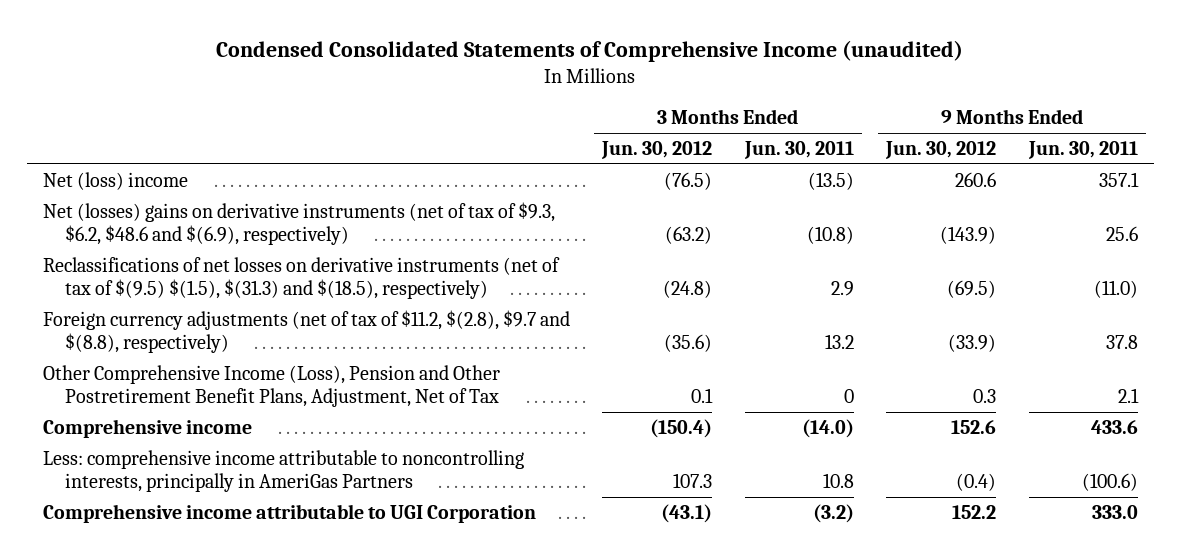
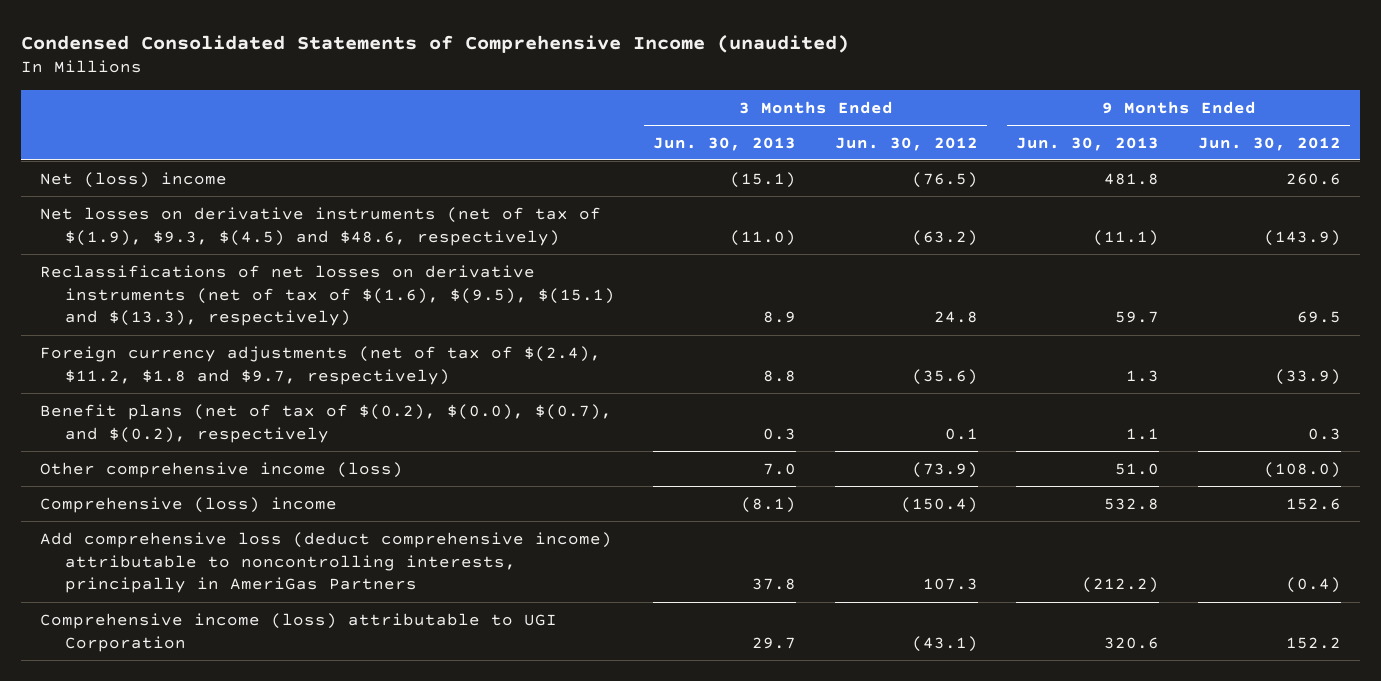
[743,140,854,159] Jun. 30, 2011 -> none
[1027,140,1138,159] Jun. 30, 2011 -> none
none -> [653,136,797,151] Jun. 30, 2013
none -> [1016,136,1160,151] Jun. 30, 2013
[43,201,556,246] Net (losses) gains on derivative instruments (net of tax of $9.3, $6.2, $48.6 and $(6.9), respectively) -> [40,206,602,246] Net losses on derivative instruments (net of tax of $(1.9), $9.3, $(4.5) and $48.6, respectively)
[43,256,561,300] Reclassifications of net losses on derivative instruments (net of tax of $(9.5) $(1.5), $(31.3) and $(18.5), respectively) -> [40,264,615,327] Reclassifications of net losses on derivative instruments (net of tax of $(1.6), $(9.5), $(15.1) and $(13.3), respectively)
[663,280,713,299] (24.8) -> [933,311,978,324] 24.8
[947,280,997,299] (69.5) -> [1296,311,1341,324] 69.5
[43,309,571,354] Foreign currency adjustments (net of tax of $11.2, $(2.8), $9.7 and $(8.8), respectively) -> [40,345,602,385] Foreign currency adjustments (net of tax of $(2.4), $11.2, $1.8 and $9.7, respectively)
[43,364,501,408] Other Comprehensive Income (Loss), Pension and Other Postretirement Benefit Plans, Adjustment, Net of Tax -> [40,403,613,443] Benefit plans (net of tax of $(0.2), $(0.0), $(0.7), and $(0.2), respectively
none -> [40,461,404,478] Other comprehensive income (loss)
[43,418,253,438] Comprehensive income -> [40,496,338,513] Comprehensive (loss) income
[43,449,525,493] Less: comprehensive income attributable to noncontrolling interests, principally in AmeriGas Partners -> [40,531,613,594] Add comprehensive loss (deduct comprehensive income) attributable to noncontrolling interests, principally in AmeriGas Partners
[43,503,537,523] Comprehensive income attributable to UGI Corporation -> [40,612,558,652] Comprehensive income (loss) attributable to UGI Corporation

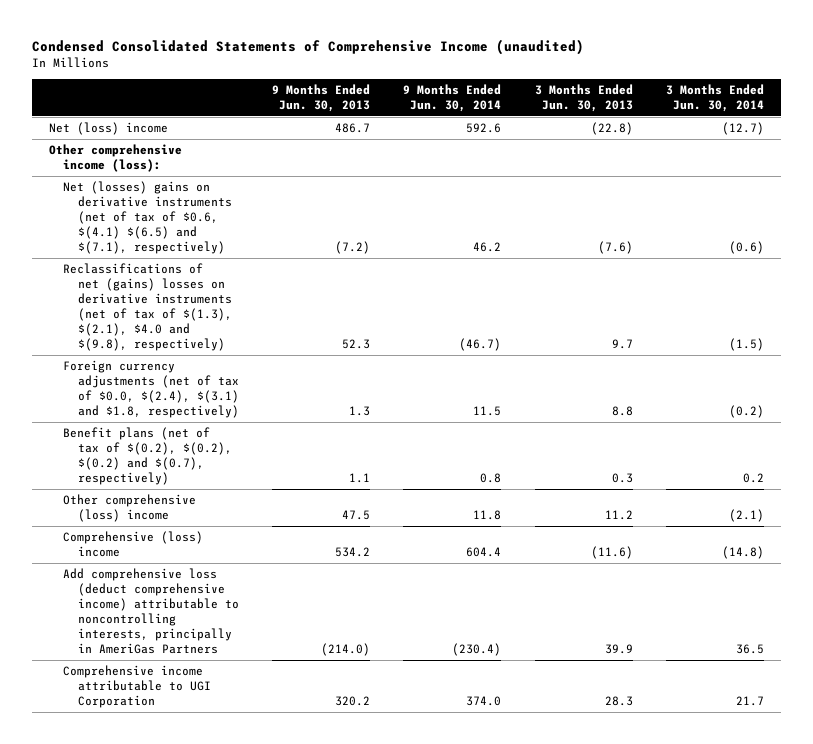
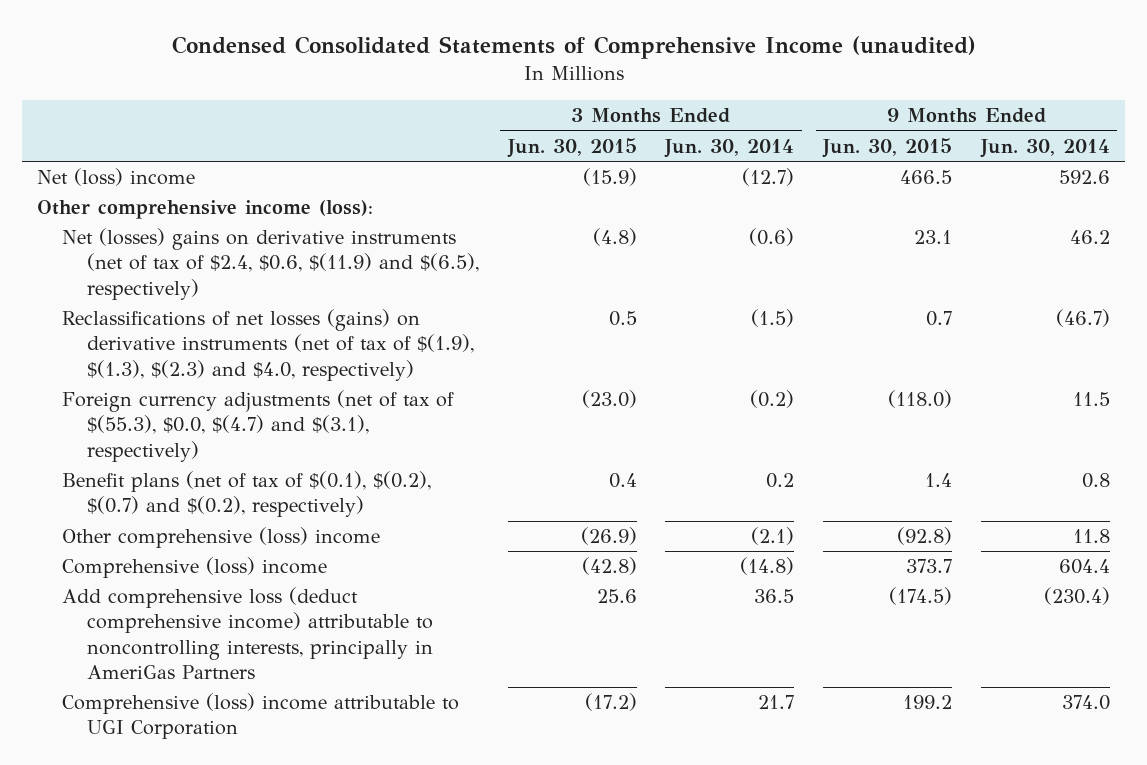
[272,83,371,112] 9 Months Ended Jun. 30, 2013 -> none
[534,83,633,112] 3 Months Ended Jun. 30, 2013 -> none
none -> [506,137,637,158] Jun. 30, 2015
none -> [822,137,953,158] Jun. 30, 2015
[63,181,232,255] Net (losses) gains on derivative instruments (net of tax of $0.6, $(4.1) $(6.5) and $(7.1), respectively) -> [61,228,479,300] Net (losses) gains on derivative instruments (net of tax of $2.4, $0.6, $(11.9) and $(6.5), respectively)
[63,263,232,352] Reclassifications of net (gains) losses on derivative instruments (net of tax of $(1.3), $(2.1), $4.0 and $(9.8), respectively) -> [61,309,474,381] Reclassifications of net losses (gains) on derivative instruments (net of tax of $(1.9), $(1.3), $(2.3) and $4.0, respectively)
[63,360,239,419] Foreign currency adjustments (net of tax of $0.0, $(2.4), $(3.1) and $1.8, respectively) -> [61,390,454,462] Foreign currency adjustments (net of tax of $(55.3), $0.0, $(4.7) and $(3.1), respectively)
[63,427,232,486] Benefit plans (net of tax of $(0.2), $(0.2), $(0.2) and $(0.7), respectively) -> [61,471,431,518] Benefit plans (net of tax of $(0.1), $(0.2), $(0.7) and $(0.2), respectively)
[63,665,211,709] Comprehensive income attributable to UGI Corporation -> [61,693,459,740] Comprehensive (loss) income attributable to UGI Corporation

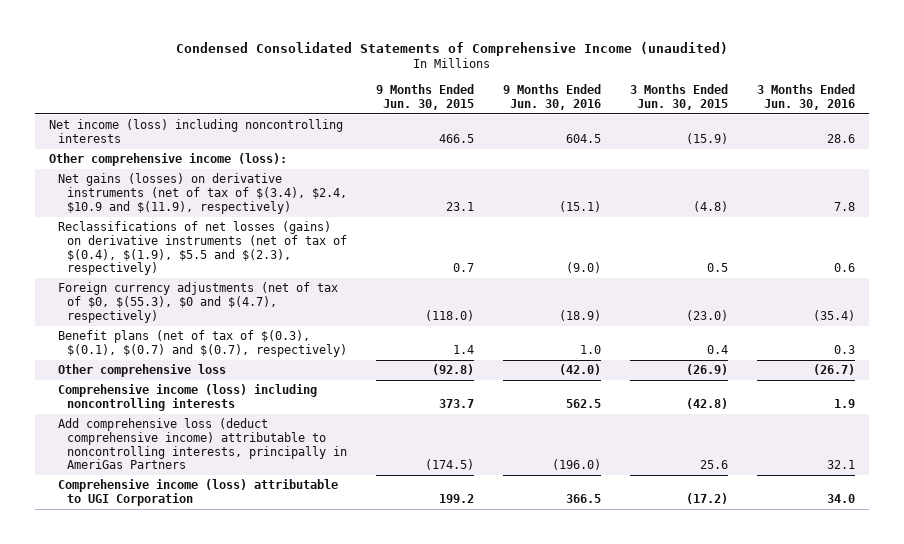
[664,138,795,158] Jun. 30, 2014 -> none
[980,138,1111,158] Jun. 30, 2014 -> none
none -> [503,83,602,110] 9 Months Ended Jun. 30, 2016
none -> [756,83,855,110] 3 Months Ended Jun. 30, 2016
[36,168,195,187] Net (loss) income -> [49,119,344,144] Net income (loss) including noncontrolling interests
[61,228,479,300] Net (losses) gains on derivative instruments (net of tax of $2.4, $0.6, $(11.9) and $(6.5), respectively) -> [58,173,348,214] Net gains (losses) on derivative instruments (net of tax of $(3.4), $2.4, $10.9 and $(11.9), respectively)
[61,309,474,381] Reclassifications of net losses (gains) on derivative instruments (net of tax of $(1.9), $(1.3), $(2.3) and $4.0, respectively) -> [58,221,348,276] Reclassifications of net losses (gains) on derivative instruments (net of tax of $(0.4), $(1.9), $5.5 and $(2.3), respectively)
[61,390,454,462] Foreign currency adjustments (net of tax of $(55.3), $0.0, $(4.7) and $(3.1), respectively) -> [58,282,339,323] Foreign currency adjustments (net of tax of $0, $(55.3), $0 and $(4.7), respectively)
[61,471,431,518] Benefit plans (net of tax of $(0.1), $(0.2), $(0.7) and $(0.2), respectively) -> [58,330,348,358] Benefit plans (net of tax of $(0.3), $(0.1), $(0.7) and $(0.7), respectively)
[61,527,380,549] Other comprehensive (loss) income -> [58,364,227,378] Other comprehensive loss
[61,557,327,579] Comprehensive (loss) income -> [58,384,318,412] Comprehensive income (loss) including noncontrolling interests
[61,693,459,740] Comprehensive (loss) income attributable to UGI Corporation -> [58,479,339,507] Comprehensive income (loss) attributable to UGI Corporation

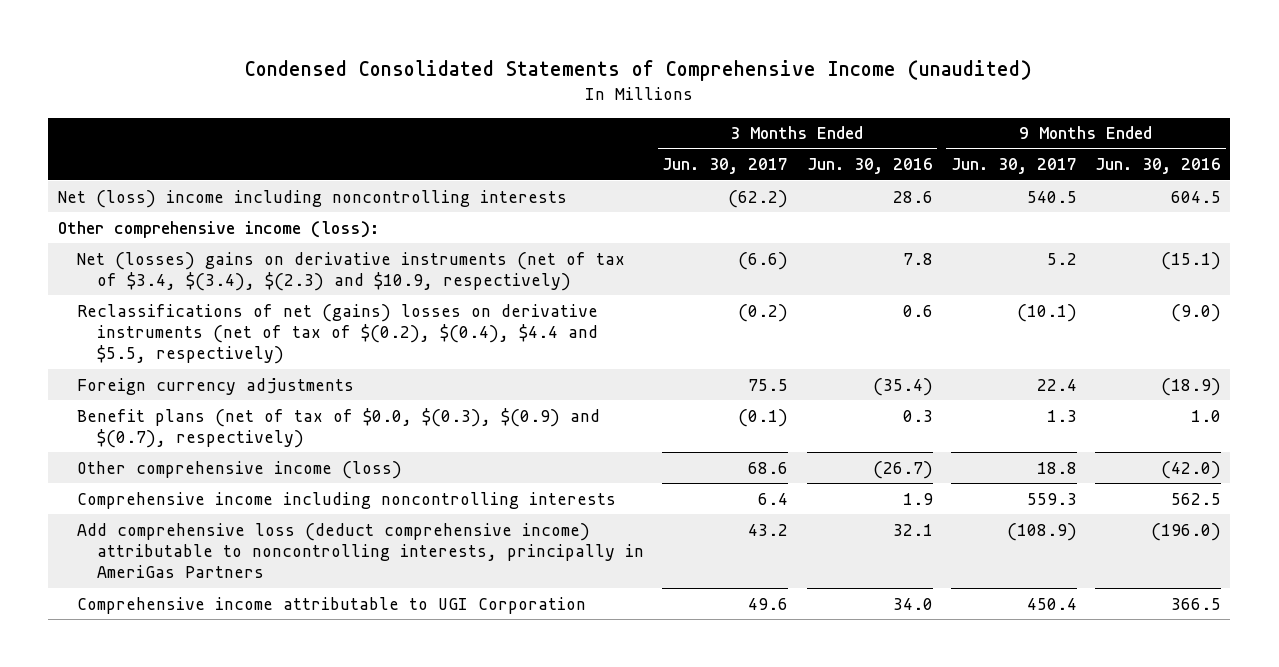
[376,83,475,110] 9 Months Ended Jun. 30, 2015 -> none
[630,83,729,110] 3 Months Ended Jun. 30, 2015 -> none
none -> [662,158,789,175] Jun. 30, 2017
none -> [950,158,1077,175] Jun. 30, 2017
[49,119,344,144] Net income (loss) including noncontrolling interests -> [57,189,567,208] Net (loss) income including noncontrolling interests
[58,173,348,214] Net gains (losses) on derivative instruments (net of tax of $(3.4), $2.4, $10.9 and $(11.9), respectively) -> [77,251,626,291] Net (losses) gains on derivative instruments (net of tax of $3.4, $(3.4), $(2.3) and $10.9, respectively)
[58,221,348,276] Reclassifications of net losses (gains) on derivative instruments (net of tax of $(0.4), $(1.9), $5.5 and $(2.3), respectively) -> [77,303,599,365] Reclassifications of net (gains) losses on derivative instruments (net of tax of $(0.2), $(0.4), $4.4 and $5.5, respectively)
[58,282,339,323] Foreign currency adjustments (net of tax of $0, $(55.3), $0 and $(4.7), respectively) -> [77,377,355,395] Foreign currency adjustments
[58,330,348,358] Benefit plans (net of tax of $(0.3), $(0.1), $(0.7) and $(0.7), respectively) -> [77,407,601,448] Benefit plans (net of tax of $0.0, $(0.3), $(0.9) and $(0.7), respectively)
[58,364,227,378] Other comprehensive loss -> [77,460,403,479] Other comprehensive income (loss)
[58,384,318,412] Comprehensive income (loss) including noncontrolling interests -> [77,491,617,509] Comprehensive income including noncontrolling interests
[58,479,339,507] Comprehensive income (loss) attributable to UGI Corporation -> [77,596,587,614] Comprehensive income attributable to UGI Corporation

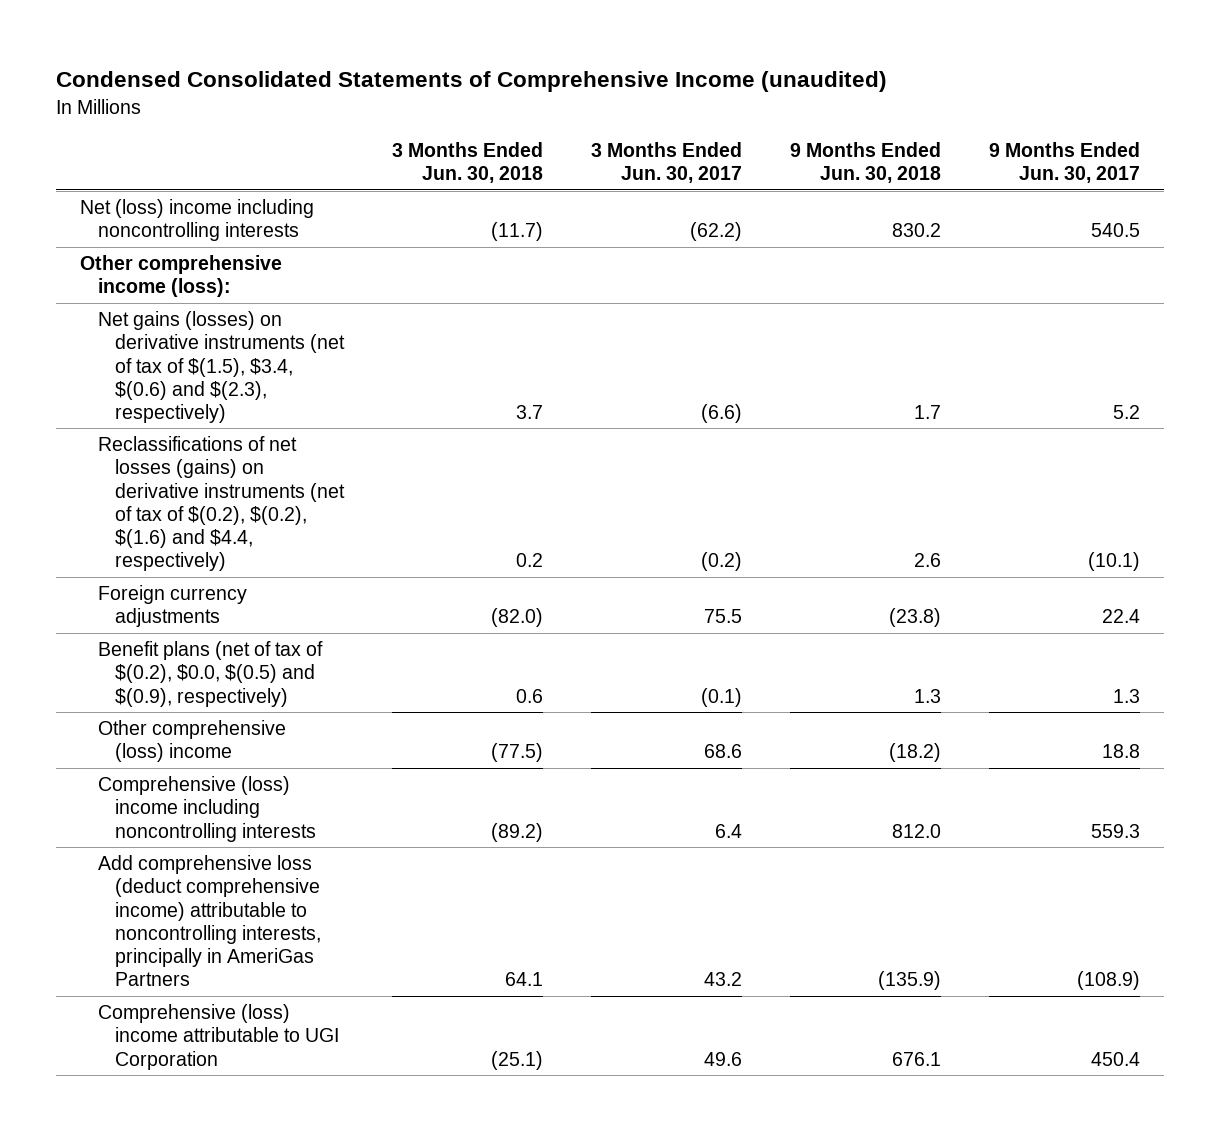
[806,158,933,175] Jun. 30, 2016 -> none
[1095,158,1222,175] Jun. 30, 2016 -> none
none -> [391,141,543,183] 3 Months Ended Jun. 30, 2018
none -> [789,141,941,183] 9 Months Ended Jun. 30, 2018
[77,251,626,291] Net (losses) gains on derivative instruments (net of tax of $3.4, $(3.4), $(2.3) and $10.9, respectively) -> [97,311,345,423] Net gains (losses) on derivative instruments (net of tax of $(1.5), $3.4, $(0.6) and $(2.3), respectively)
[77,303,599,365] Reclassifications of net (gains) losses on derivative instruments (net of tax of $(0.2), $(0.4), $4.4 and $5.5, respectively) -> [97,436,345,571] Reclassifications of net losses (gains) on derivative instruments (net of tax of $(0.2), $(0.2), $(1.6) and $4.4, respectively)
[77,407,601,448] Benefit plans (net of tax of $0.0, $(0.3), $(0.9) and $(0.7), respectively) -> [97,641,323,707] Benefit plans (net of tax of $(0.2), $0.0, $(0.5) and $(0.9), respectively)
[77,460,403,479] Other comprehensive income (loss) -> [97,720,286,763] Other comprehensive (loss) income
[77,491,617,509] Comprehensive income including noncontrolling interests -> [97,776,316,842] Comprehensive (loss) income including noncontrolling interests
[77,596,587,614] Comprehensive income attributable to UGI Corporation -> [97,1004,339,1070] Comprehensive (loss) income attributable to UGI Corporation

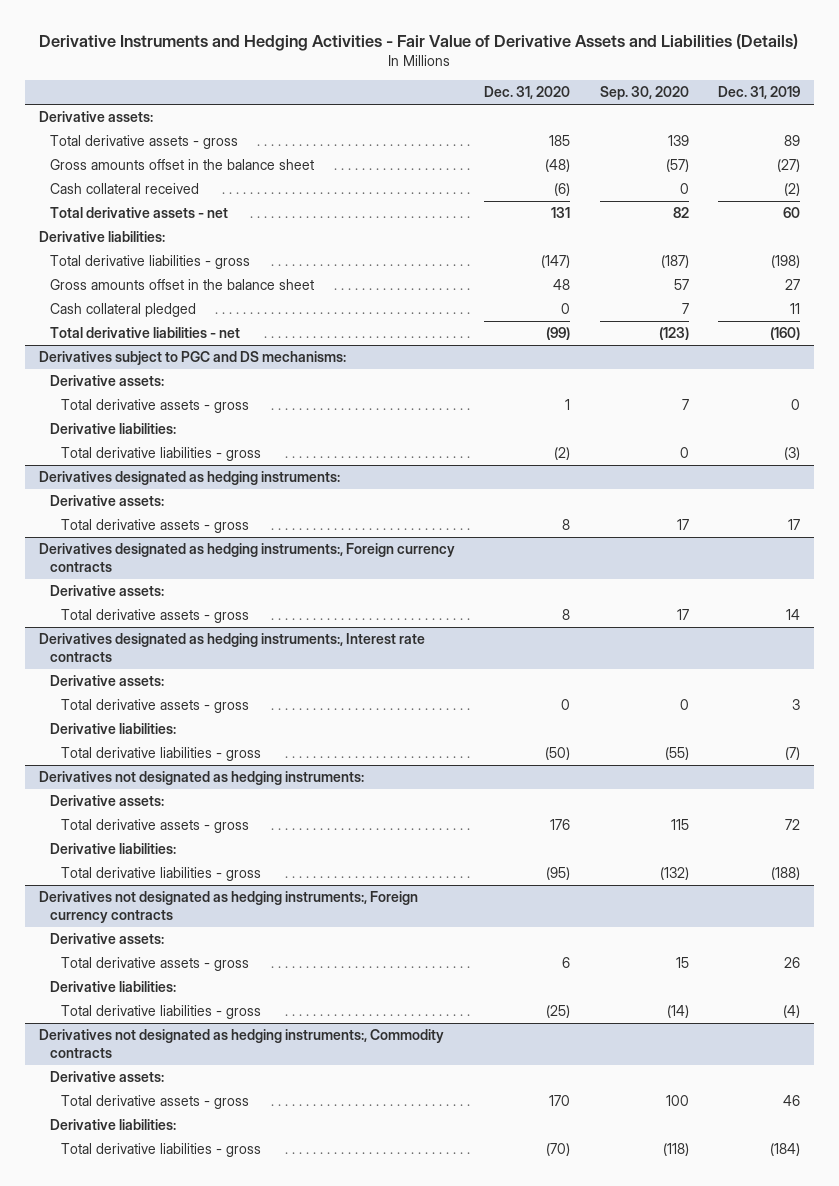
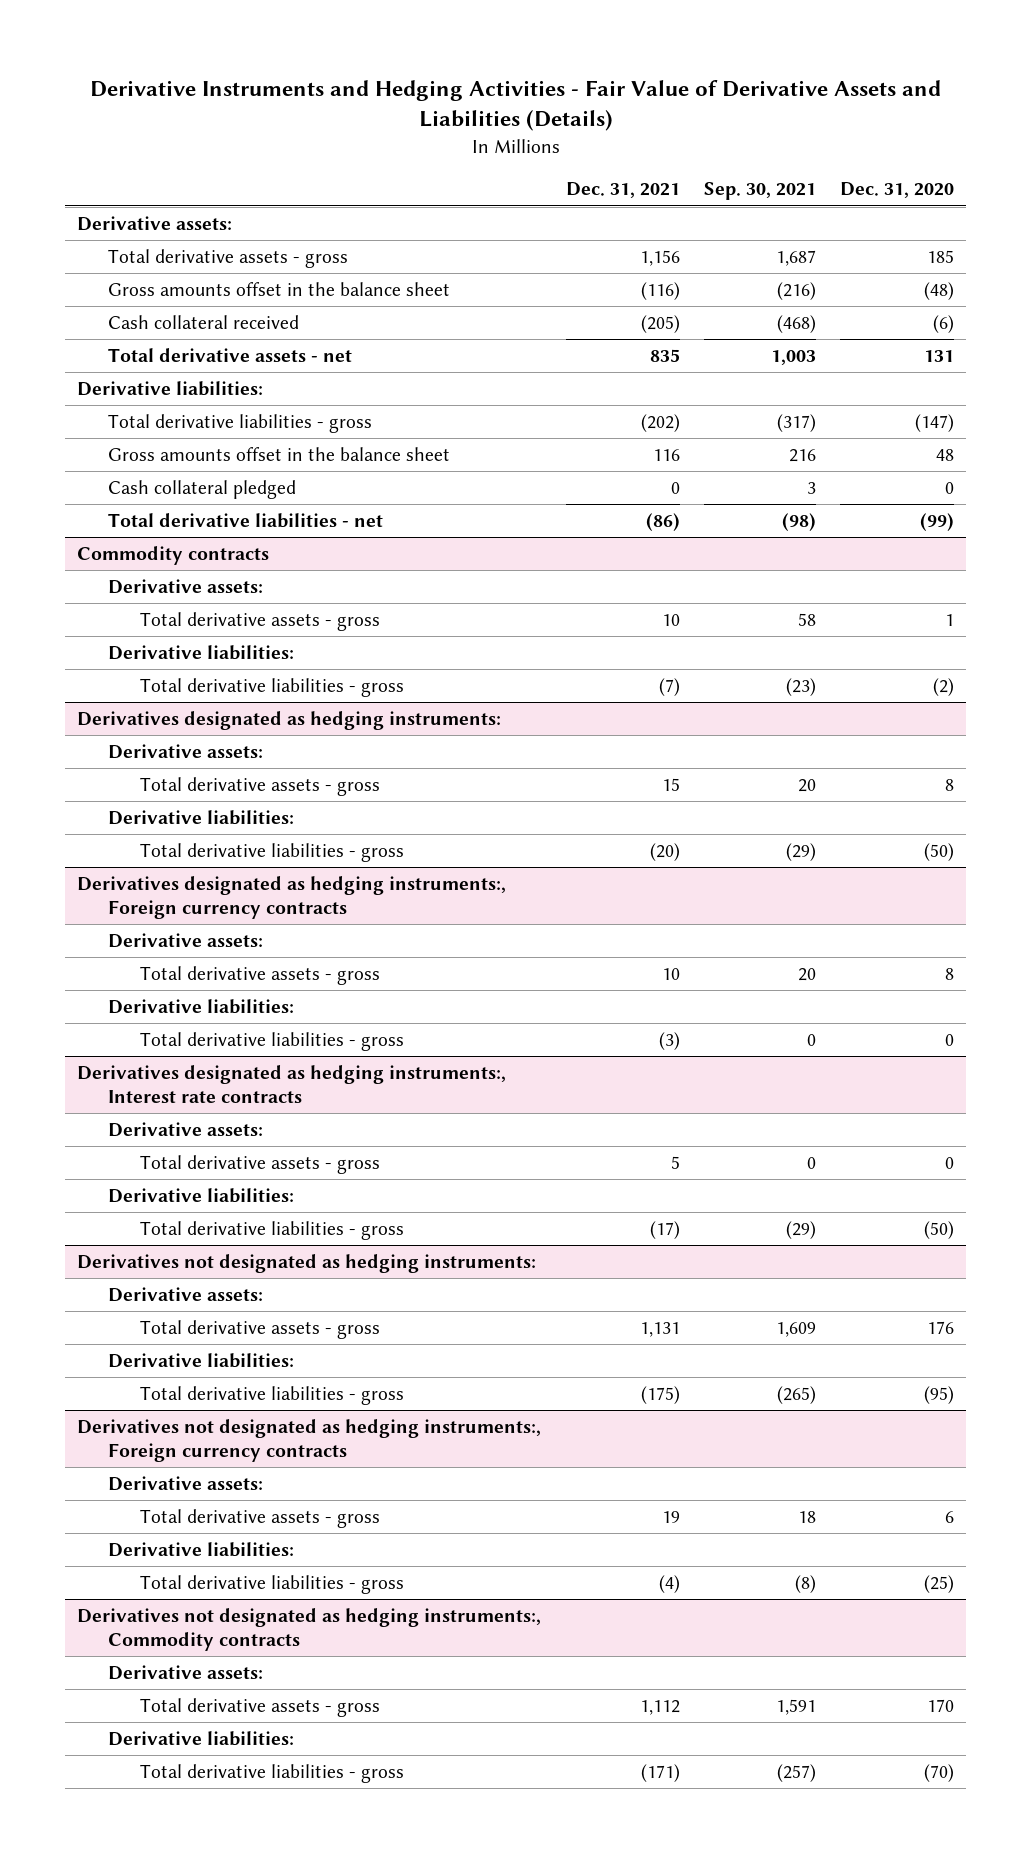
[599,86,689,101] Sep. 30, 2020 -> none
[717,86,800,100] Dec. 31, 2019 -> none
none -> [565,182,680,199] Dec. 31, 2021
none -> [703,182,816,201] Sep. 30, 2021
[39,351,347,366] Derivatives subject to PGC and DS mechanisms: -> none
none -> [77,545,270,565] Commodity contracts
none -> [108,809,295,825] Derivative liabilities:
none -> [139,842,404,862] Total derivative liabilities - gross
none -> [108,998,295,1014] Derivative liabilities:
none -> [139,1031,404,1051] Total derivative liabilities - gross

